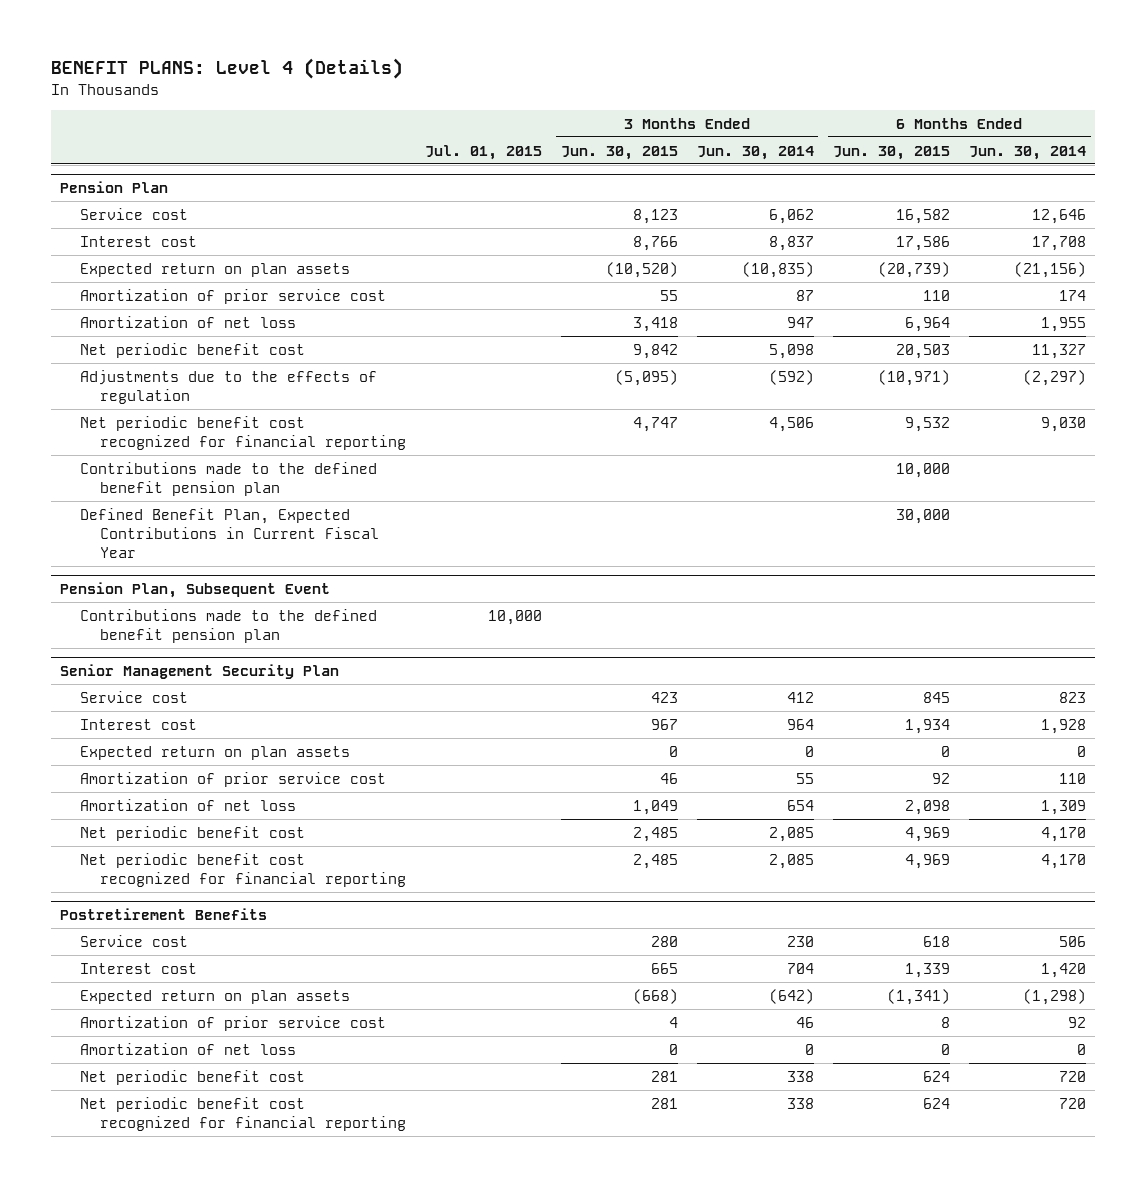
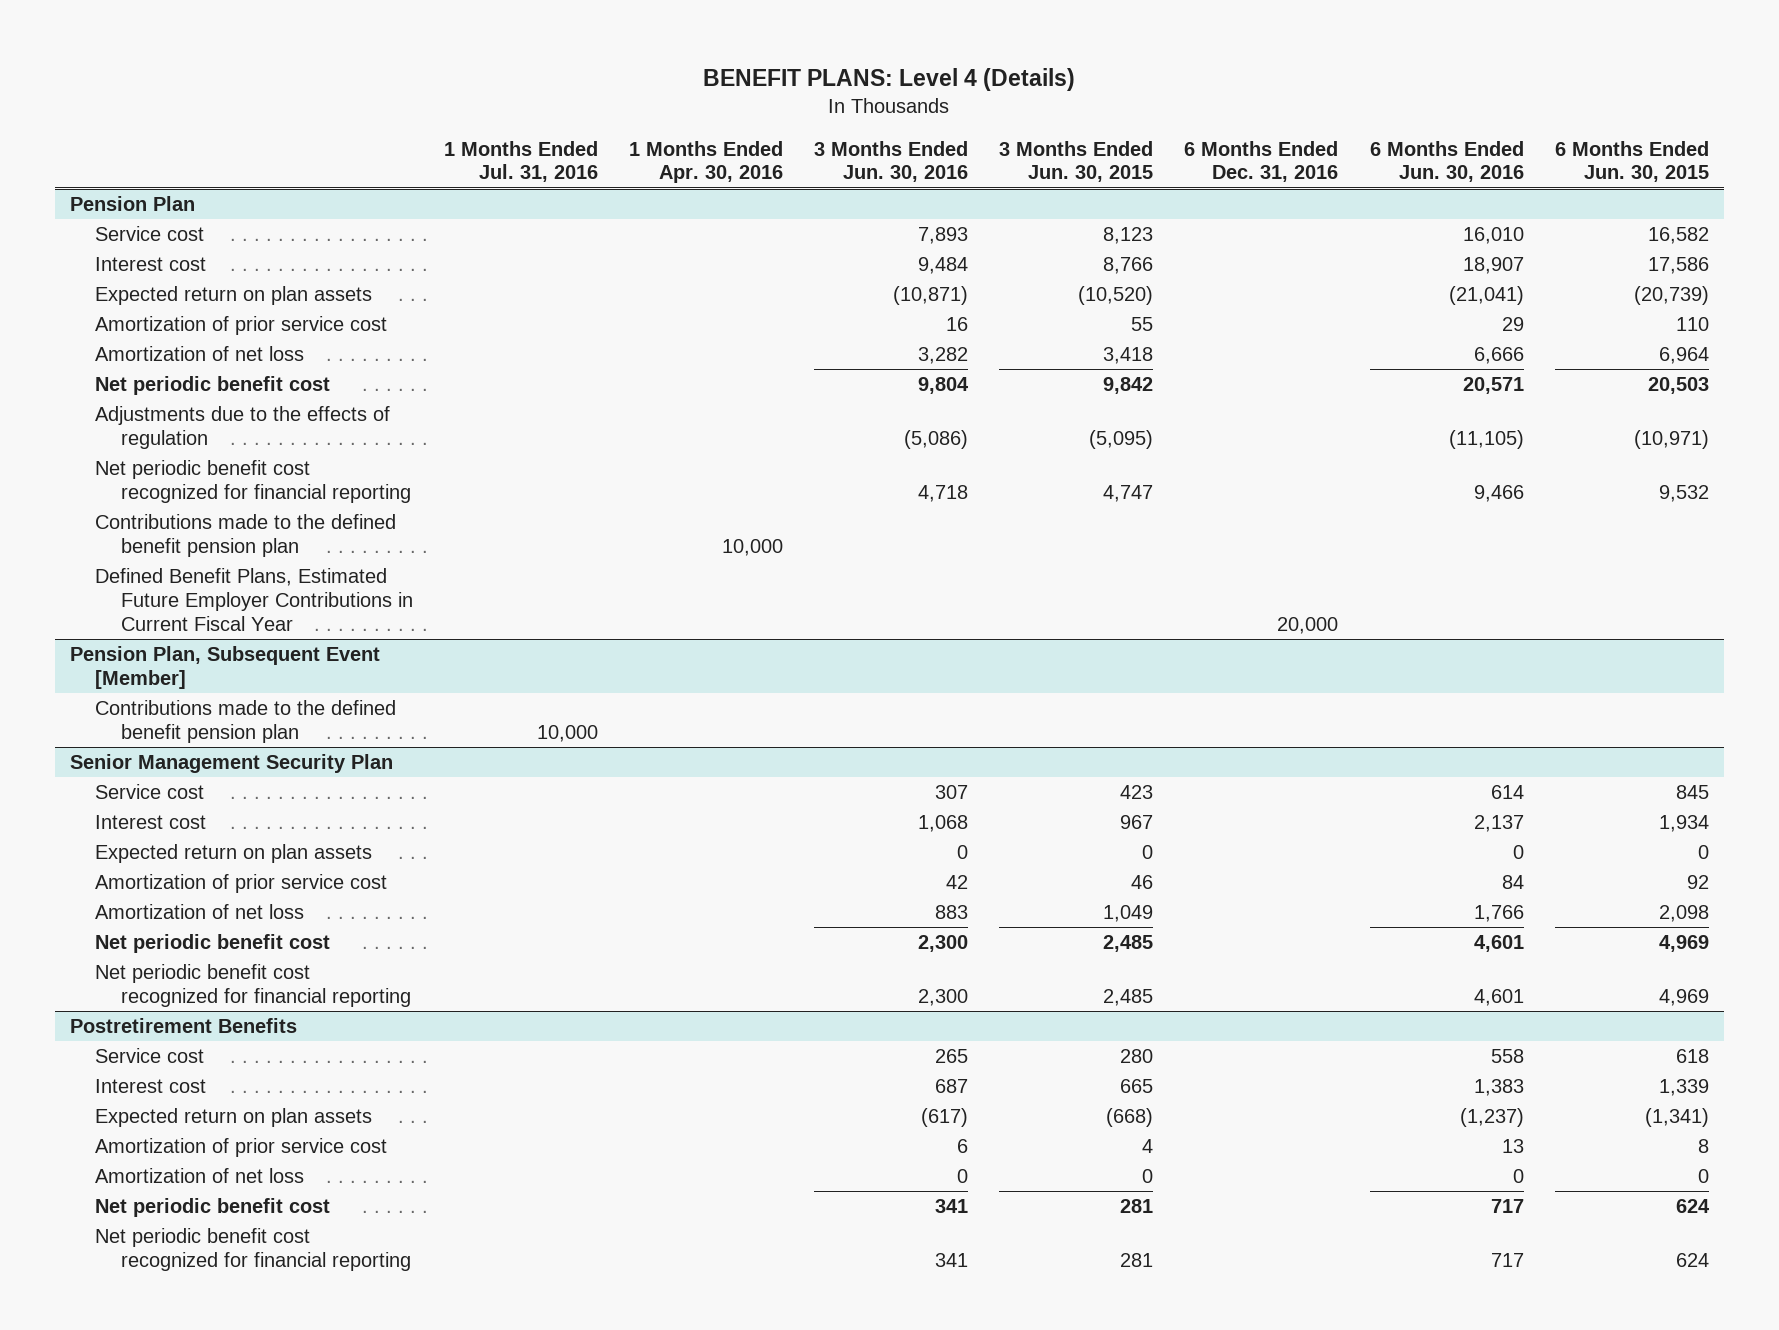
[424,144,542,160] Jul. 01, 2015 -> none
[696,145,814,160] Jun. 30, 2014 -> none
[968,145,1086,160] Jun. 30, 2014 -> none
none -> [443,140,598,183] 1 Months Ended Jul. 31, 2016
none -> [628,140,783,184] 1 Months Ended Apr. 30, 2016
none -> [814,140,969,183] 3 Months Ended Jun. 30, 2016
none -> [1184,140,1339,183] 6 Months Ended Dec. 31, 2016
none -> [1369,140,1524,183] 6 Months Ended Jun. 30, 2016
[80,461,378,496] Contributions made to the defined benefit pension plan -> none
[80,507,379,558] Defined Benefit Plan, Expected Contributions in Current Fiscal Year -> none
[60,582,331,599] Pension Plan, Subsequent Event -> none
none -> [95,568,413,631] Defined Benefit Plans, Estimated Future Employer Contributions in Current Fiscal Year
none -> [70,646,381,690] Pension Plan, Subsequent Event [Member]
none -> [95,700,397,744] Contributions made to the defined benefit pension plan

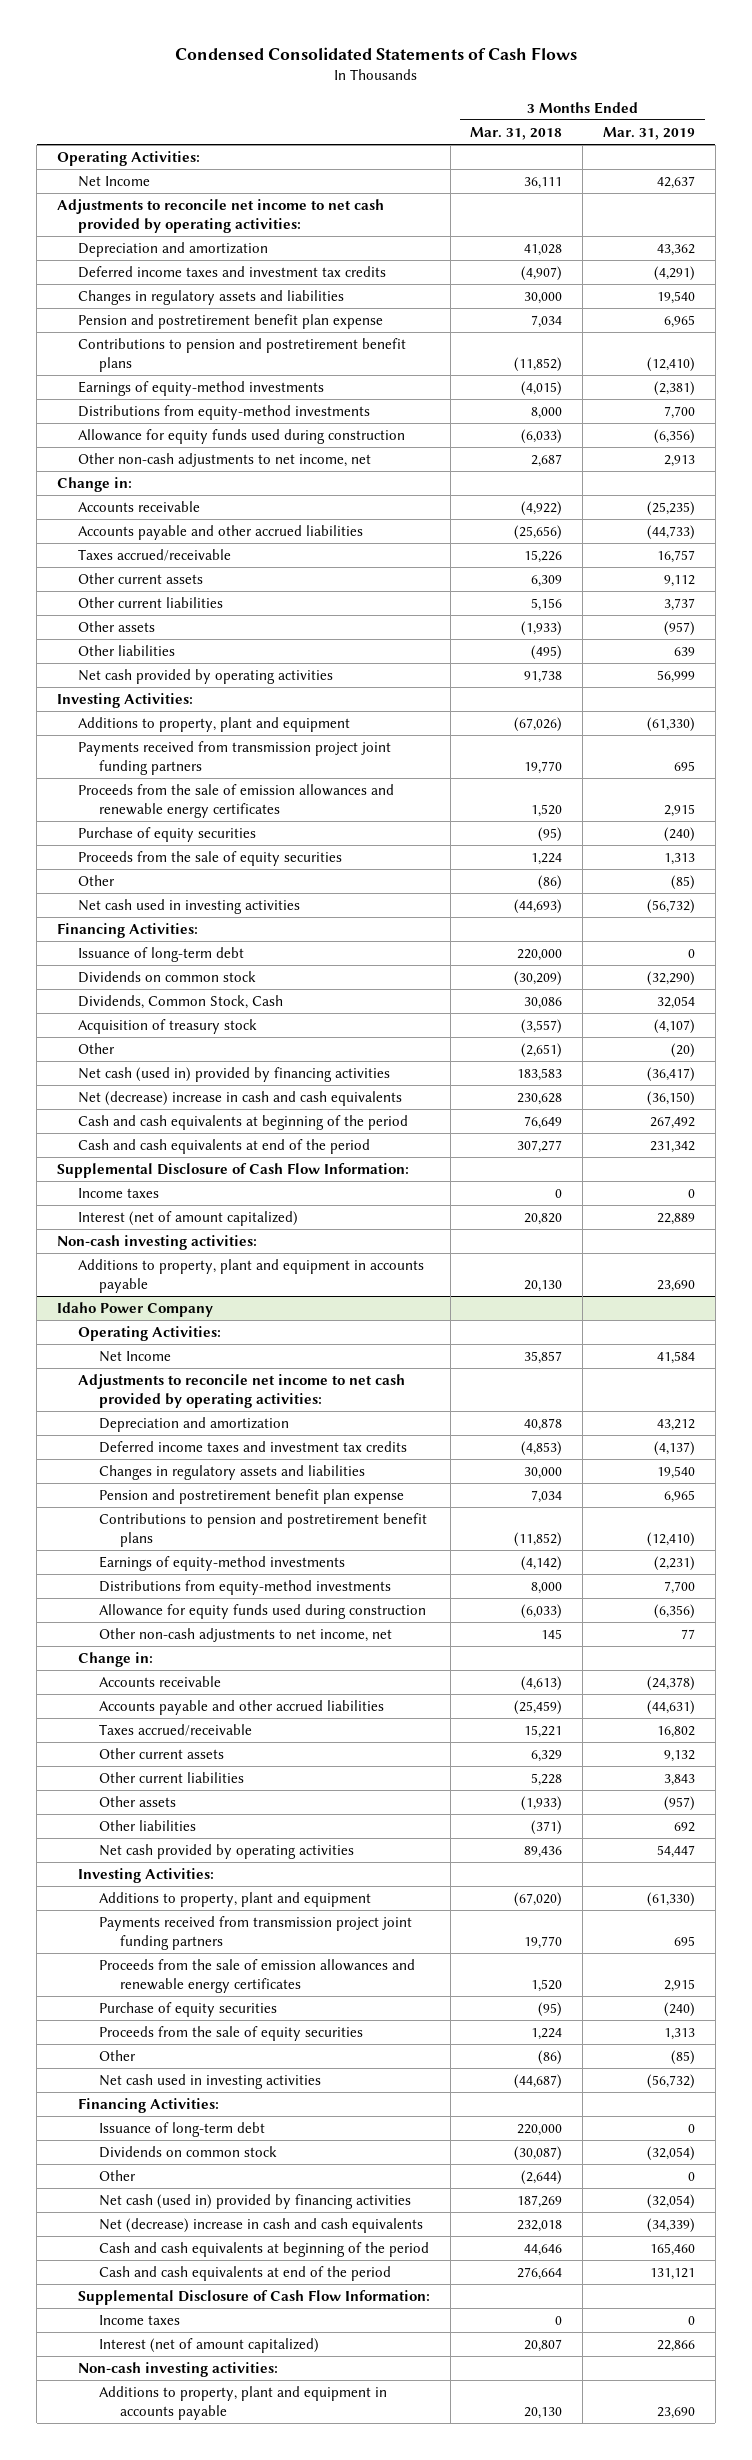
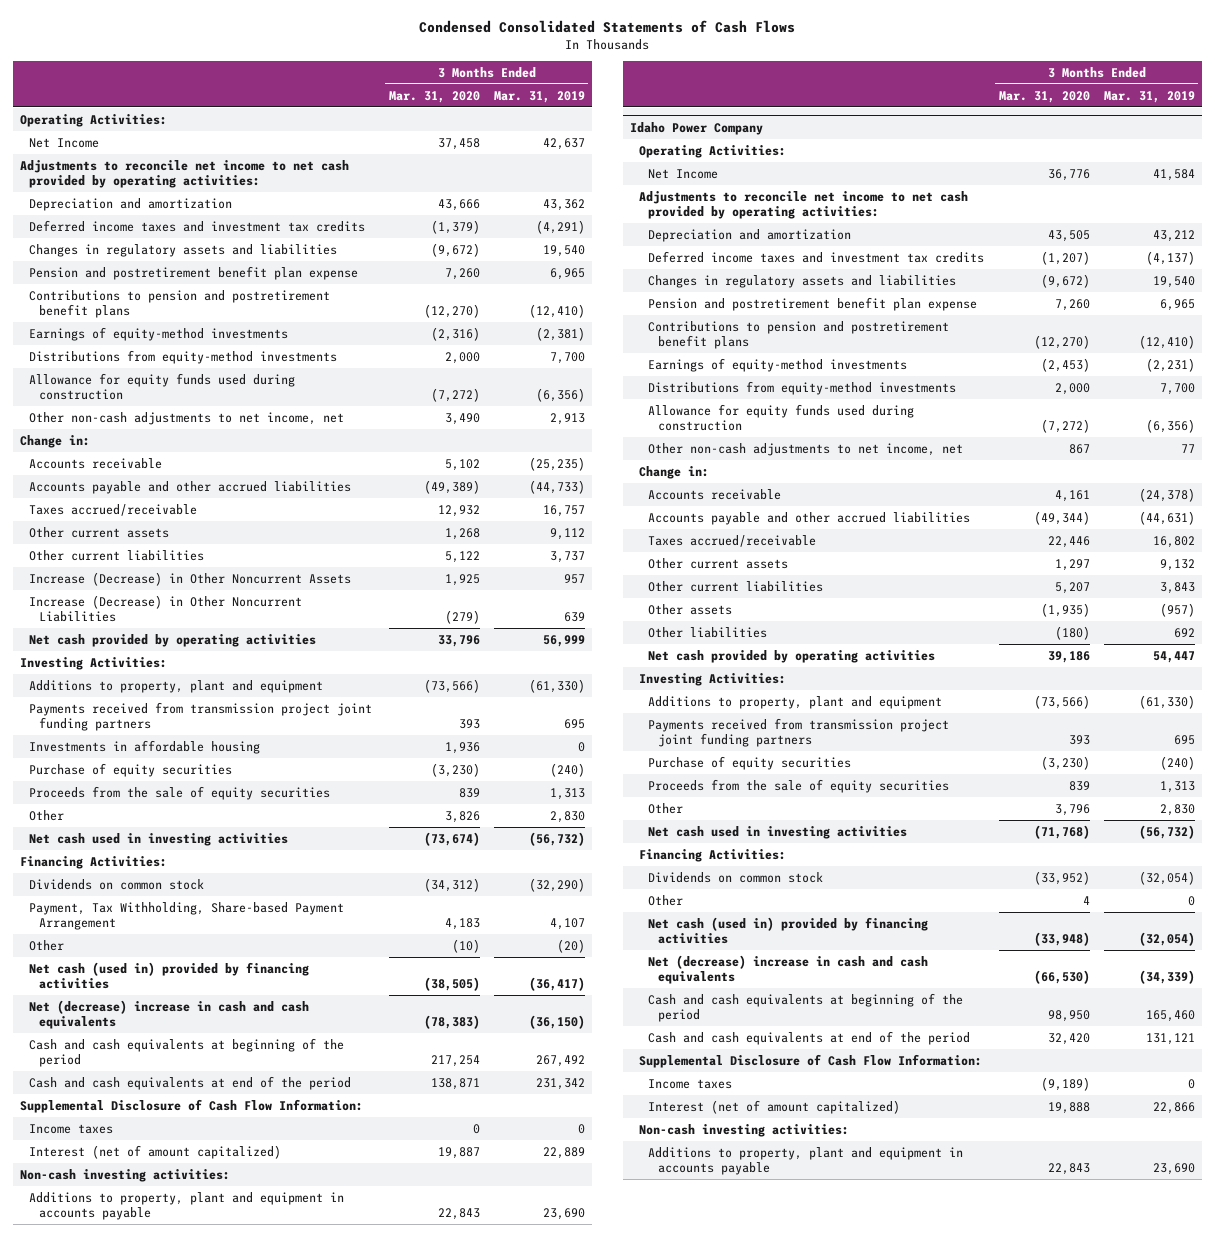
[470,127,563,141] Mar. 31, 2018 -> none
none -> [388,90,480,103] Mar. 31, 2020
[77,621,155,633] Other assets -> none
none -> [29,571,352,586] Increase (Decrease) in Other Noncurrent Assets
[77,645,175,657] Other liabilities -> [29,594,303,623] Increase (Decrease) in Other Noncurrent Liabilities
[77,784,394,818] Proceeds from the sale of emission allowances and renewable energy certificates -> none
none -> [29,739,261,754] Investments in affordable housing
[670,875,695,891] (85) -> [549,810,585,823] 2,830
[77,947,244,963] Issuance of long-term debt -> none
[77,995,283,1010] Dividends, Common Stock, Cash -> none
[77,1019,257,1035] Acquisition of treasury stock -> none
none -> [29,901,345,931] Payment, Tax Withholding, Share-based Payment Arrangement
[98,1959,415,1993] Proceeds from the sale of emission allowances and renewable energy certificates -> none
[670,2050,695,2066] (85) -> [1159,803,1195,816] 2,830
[98,2122,265,2138] Issuance of long-term debt -> none

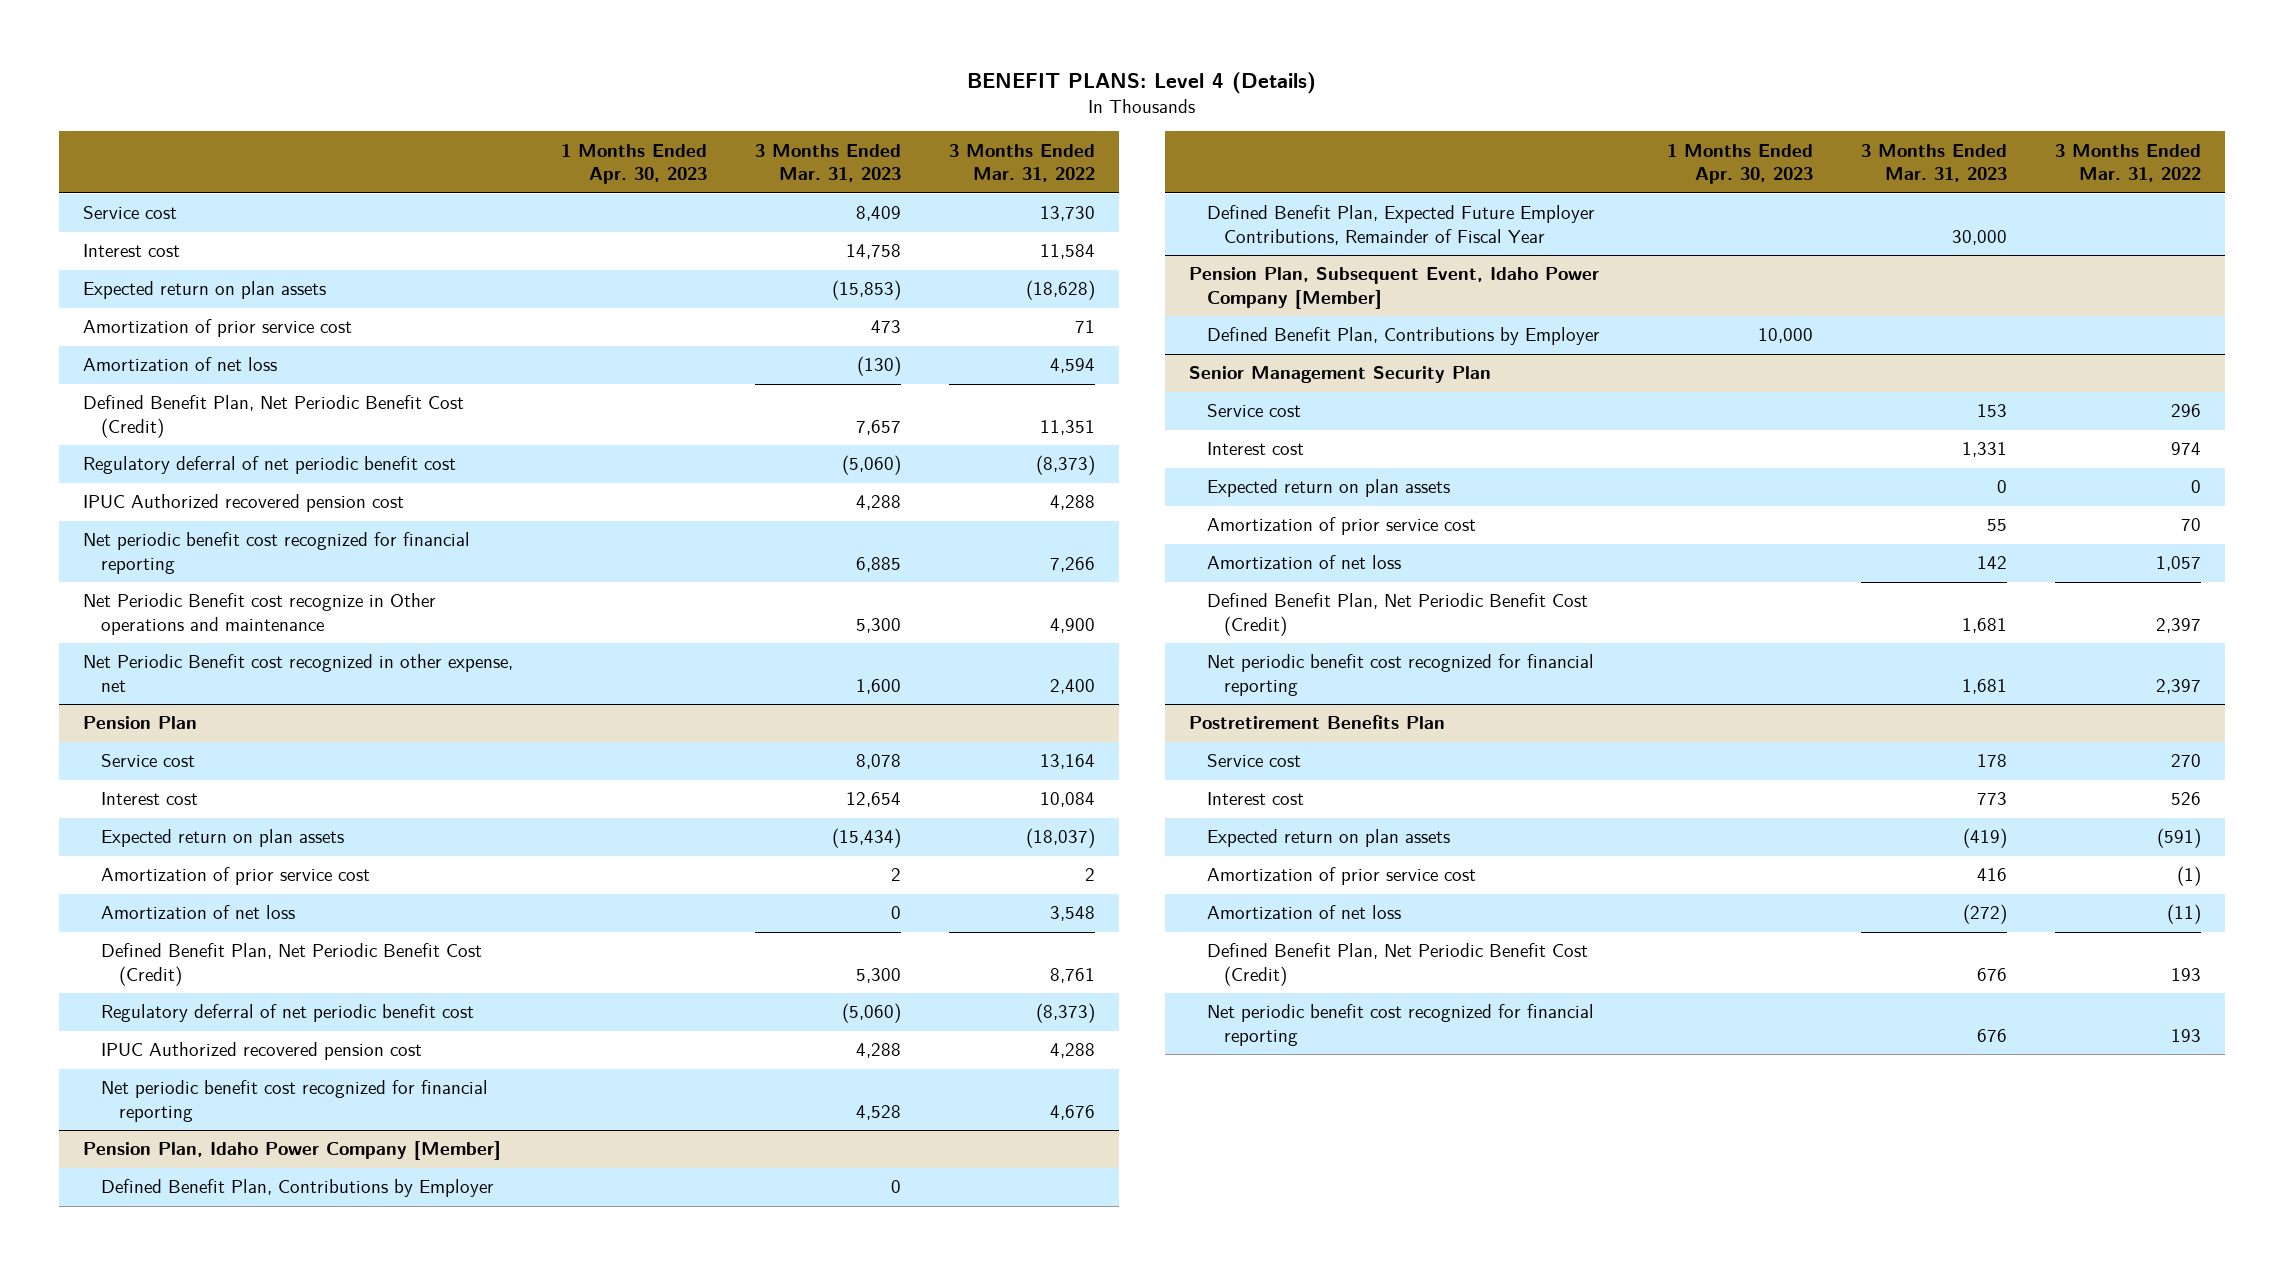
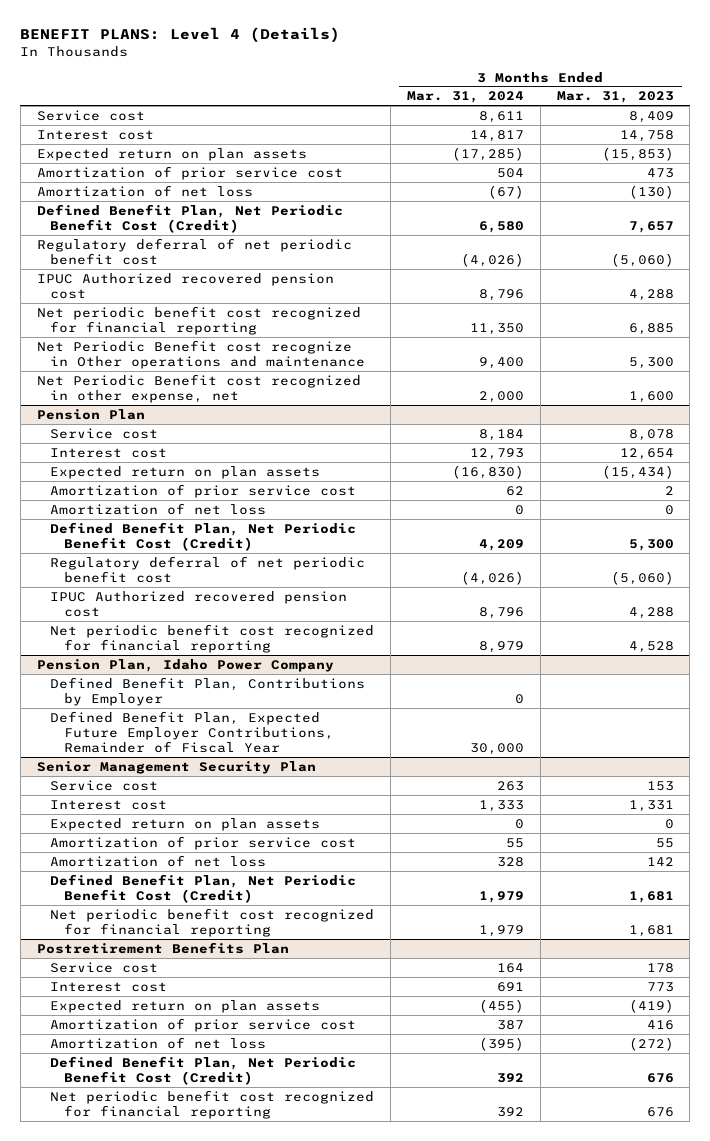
[561,143,708,185] 1 Months Ended Apr. 30, 2023 -> none
[949,143,1096,183] 3 Months Ended Mar. 31, 2022 -> none
none -> [406,91,524,104] Mar. 31, 2024
[101,1179,495,1198] Defined Benefit Plan, Contributions by Employer -> none
[1206,205,1595,245] Defined Benefit Plan, Expected Future Employer Contributions, Remainder of Fiscal Year -> none
[1189,267,1600,309] Pension Plan, Subsequent Event, Idaho Power Company [Member] -> none
[83,1141,502,1161] Pension Plan, Idaho Power Company [Member] -> [36,658,334,672] Pension Plan, Idaho Power Company
none -> [50,710,335,754] Defined Benefit Plan, Expected Future Employer Contributions, Remainder of Fiscal Year

